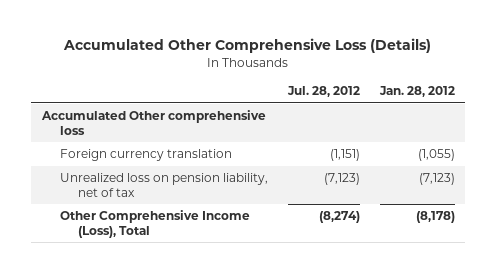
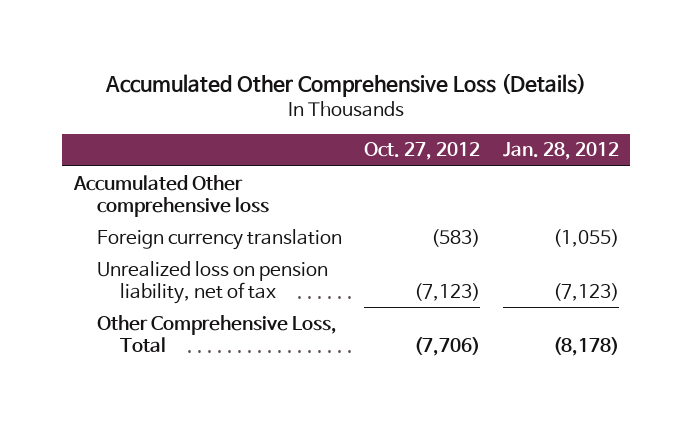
[286,86,360,98] Jul. 28, 2012 -> none
none -> [364,142,481,161] Oct. 27, 2012
[59,210,250,238] Other Comprehensive Income (Loss), Total -> [97,314,338,352] Other Comprehensive Loss, Total

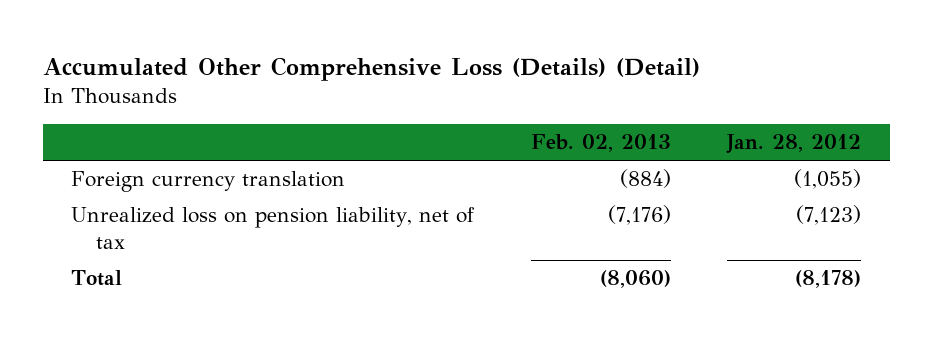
[105,72,587,97] Accumulated Other Comprehensive Loss (Details) -> [42,56,700,81] Accumulated Other Comprehensive Loss (Details) (Detail)
[364,142,481,161] Oct. 27, 2012 -> none
none -> [530,134,671,153] Feb. 02, 2013
[72,174,270,217] Accumulated Other comprehensive loss -> none
[97,314,338,352] Other Comprehensive Loss, Total -> [70,270,122,287] Total

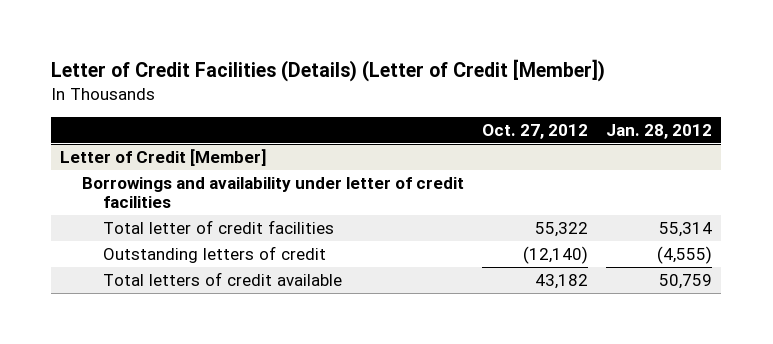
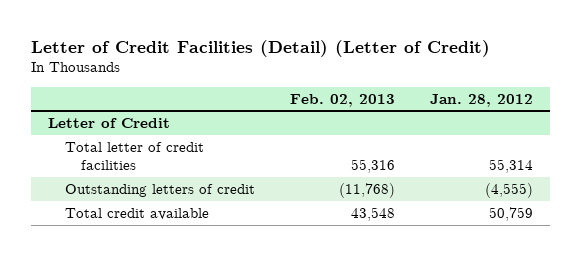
[51,59,606,83] Letter of Credit Facilities (Details) (Letter of Credit [Member]) -> [30,39,490,57] Letter of Credit Facilities (Detail) (Letter of Credit)
[482,123,589,139] Oct. 27, 2012 -> none
none -> [289,93,395,107] Feb. 02, 2013
[81,176,464,209] Borrowings and availability under letter of credit facilities -> none
[60,148,268,166] Letter of Credit [Member] -> [48,117,171,128] Letter of Credit
[103,271,343,286] Total letters of credit available -> [64,207,209,220] Total credit available

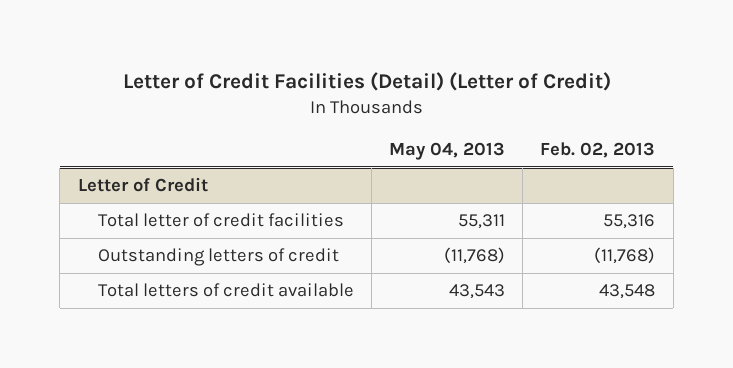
[429,93,533,107] Jan. 28, 2012 -> none
none -> [389,141,506,160] May 04, 2013
[64,207,209,220] Total credit available -> [97,283,354,298] Total letters of credit available

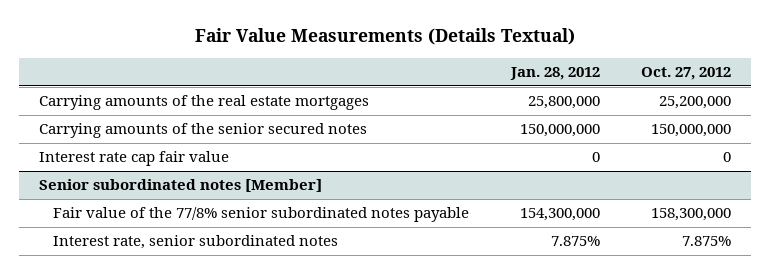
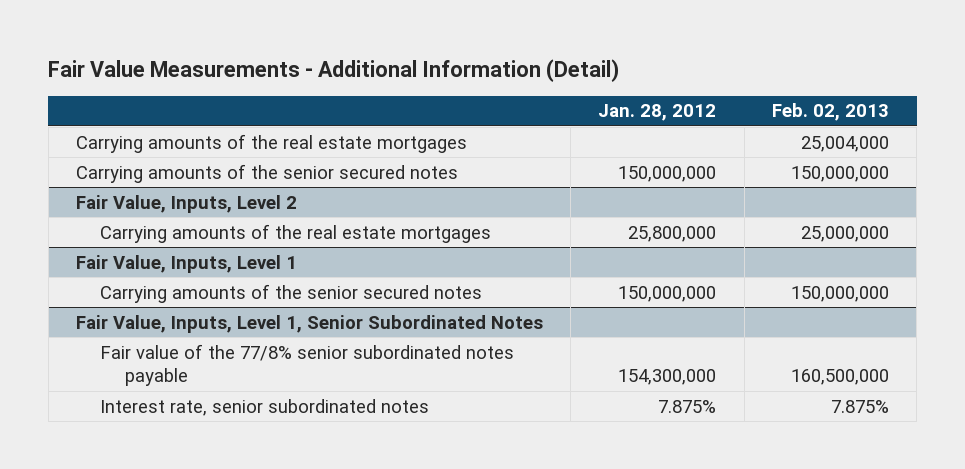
[195,28,576,46] Fair Value Measurements (Details Textual) -> [48,59,620,83] Fair Value Measurements - Additional Information (Detail)
[640,67,731,81] Oct. 27, 2012 -> none
none -> [772,103,890,122] Feb. 02, 2013
none -> [75,133,467,153] Carrying amounts of the real estate mortgages
none -> [75,163,458,183] Carrying amounts of the senior secured notes
none -> [75,194,297,213] Fair Value, Inputs, Level 2
none -> [75,254,297,273] Fair Value, Inputs, Level 1
[39,151,230,167] Interest rate cap fair value -> none
[39,179,323,193] Senior subordinated notes [Member] -> none
none -> [75,314,543,333] Fair Value, Inputs, Level 1, Senior Subordinated Notes

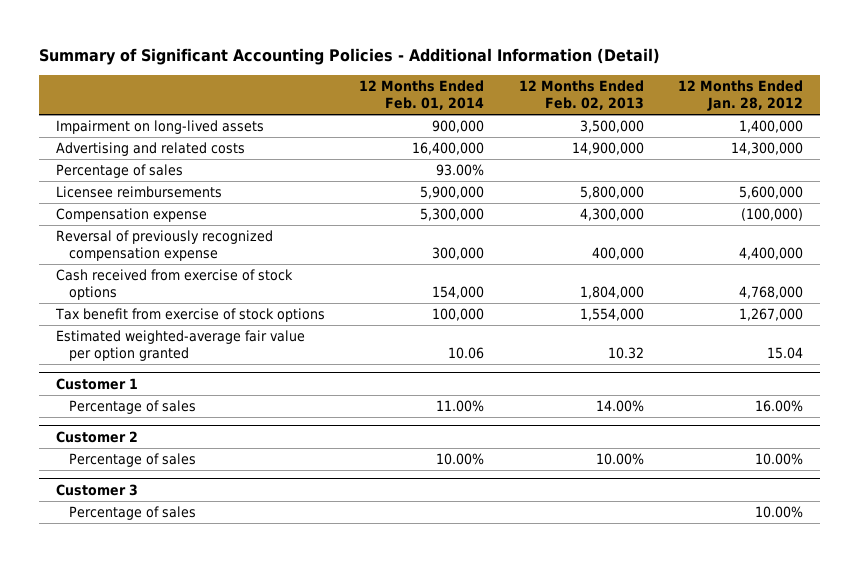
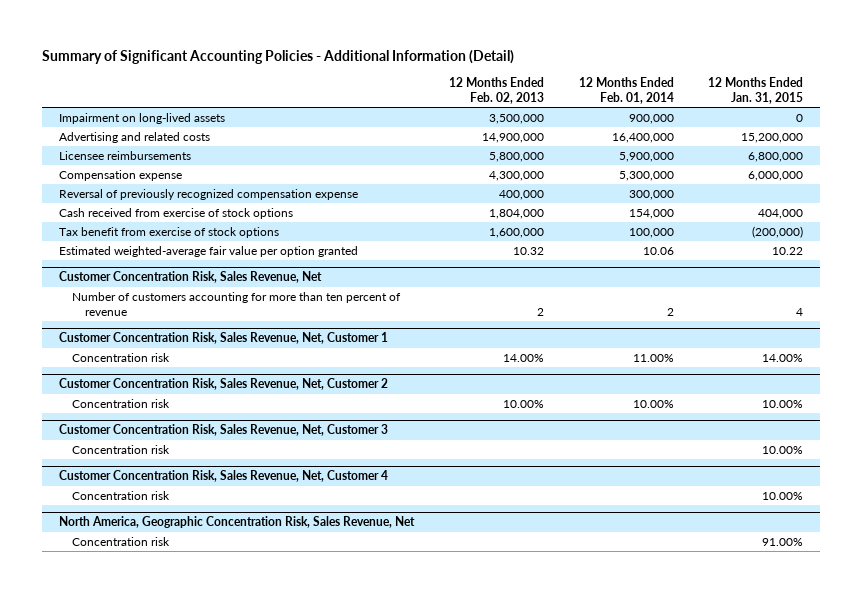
[678,80,804,112] 12 Months Ended Jan. 28, 2012 -> none
none -> [708,77,804,105] 12 Months Ended Jan. 31, 2015
[55,164,183,179] Percentage of sales -> none
[579,308,644,322] 1,554,000 -> [489,227,545,238] 1,600,000
[55,377,138,390] Customer 1 -> none
[55,430,138,443] Customer 2 -> none
[68,453,196,468] Percentage of sales -> none
[55,483,138,496] Customer 3 -> none
[68,506,196,521] Percentage of sales -> none
none -> [59,271,323,284] Customer Concentration Risk, Sales Revenue, Net
none -> [72,291,402,316] Number of customers accounting for more than ten percent of revenue
none -> [59,332,389,345] Customer Concentration Risk, Sales Revenue, Net, Customer 1
[68,400,196,415] Percentage of sales -> [72,352,171,362] Concentration risk
none -> [59,378,389,391] Customer Concentration Risk, Sales Revenue, Net, Customer 2
none -> [72,398,171,408] Concentration risk
none -> [59,424,389,437] Customer Concentration Risk, Sales Revenue, Net, Customer 3
none -> [72,444,171,454] Concentration risk
none -> [59,470,389,483] Customer Concentration Risk, Sales Revenue, Net, Customer 4
none -> [72,490,171,500] Concentration risk
none -> [59,516,416,529] North America, Geographic Concentration Risk, Sales Revenue, Net
none -> [72,536,171,546] Concentration risk

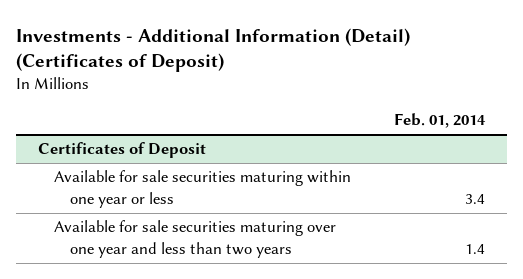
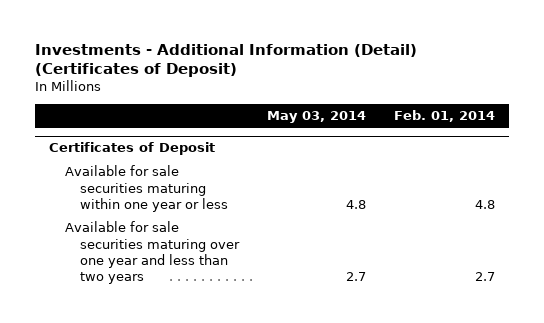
none -> [267,110,367,123] May 03, 2014
[465,193,486,204] 3.4 -> [475,199,496,209] 4.8
[465,243,486,254] 1.4 -> [475,272,496,282] 2.7

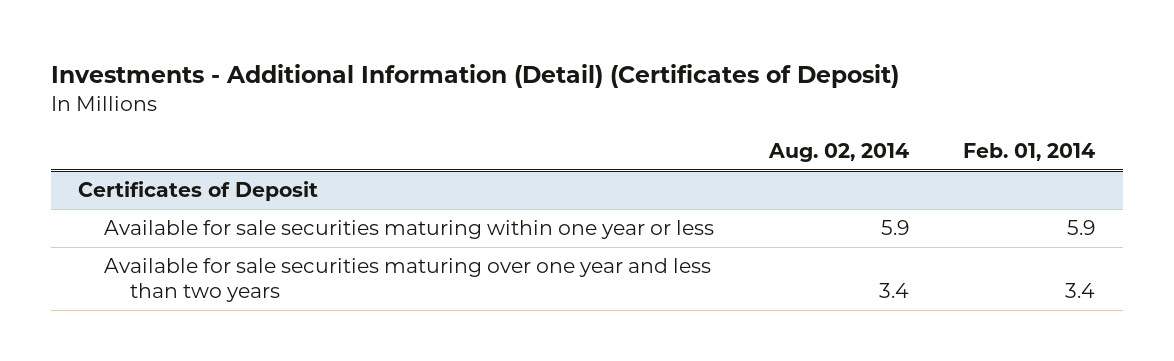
[267,110,367,123] May 03, 2014 -> none
none -> [767,142,909,162] Aug. 02, 2014
[475,199,496,209] 4.8 -> [1067,220,1096,236] 5.9
[475,272,496,282] 2.7 -> [1065,282,1096,298] 3.4

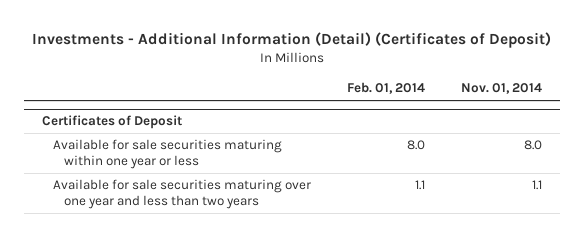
[767,142,909,162] Aug. 02, 2014 -> none
none -> [460,83,542,95] Nov. 01, 2014
[1067,220,1096,236] 5.9 -> [406,140,425,151] 8.0
[1065,282,1096,298] 3.4 -> [414,180,425,191] 1.1

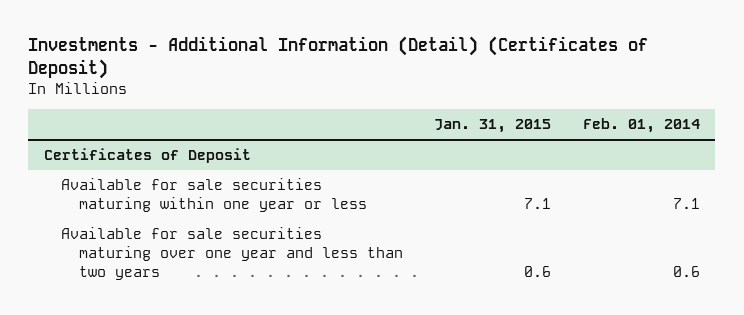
[460,83,542,95] Nov. 01, 2014 -> none
none -> [434,119,552,134] Jan. 31, 2015
[406,140,425,151] 8.0 -> [672,197,700,209] 7.1
[414,180,425,191] 1.1 -> [672,265,700,277] 0.6

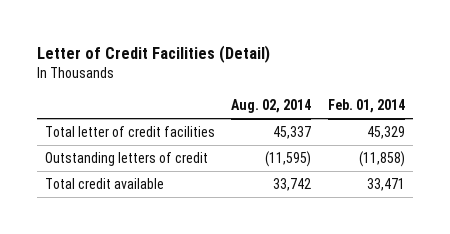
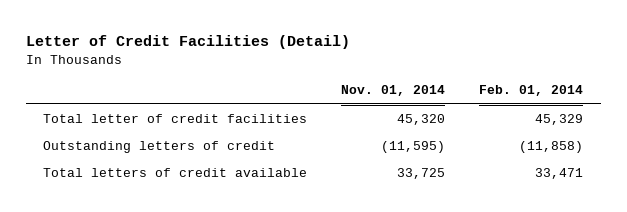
[231,99,312,114] Aug. 02, 2014 -> none
none -> [341,85,446,97] Nov. 01, 2014
[45,178,165,190] Total credit available -> [43,167,308,177] Total letters of credit available

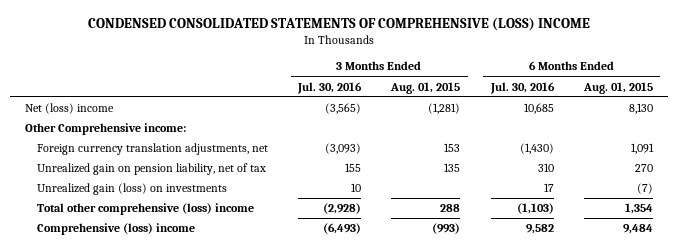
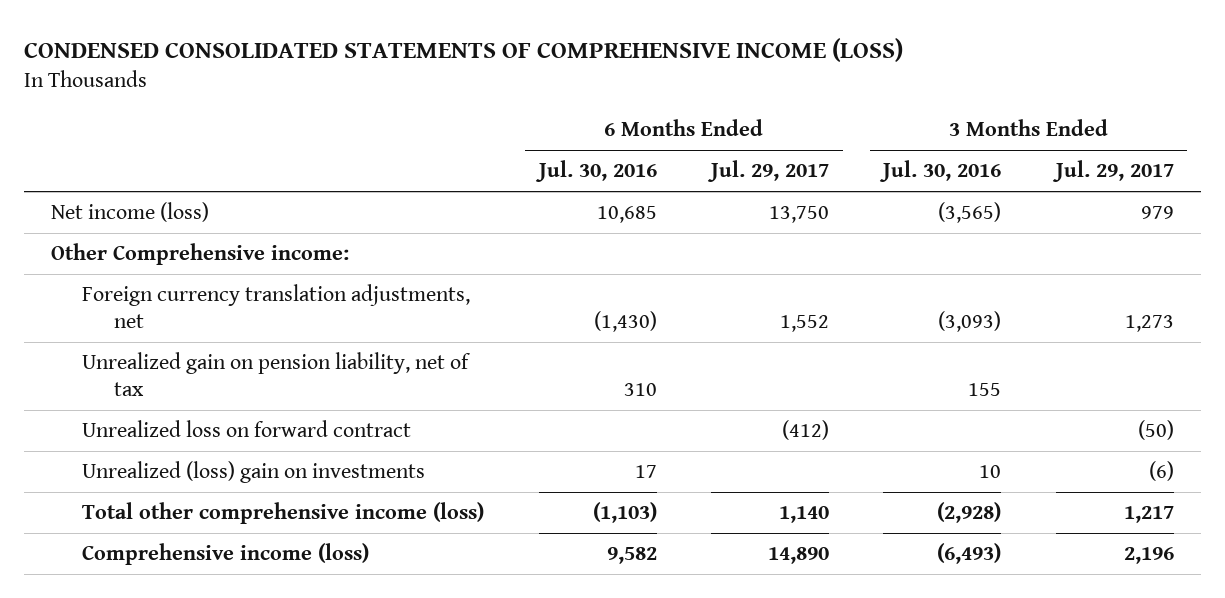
[87,17,590,32] CONDENSED CONSOLIDATED STATEMENTS OF COMPREHENSIVE (LOSS) INCOME -> [23,37,903,62] CONDENSED CONSOLIDATED STATEMENTS OF COMPREHENSIVE INCOME (LOSS)
[390,81,461,94] Aug. 01, 2015 -> none
[582,81,653,94] Aug. 01, 2015 -> none
none -> [706,160,829,183] Jul. 29, 2017
none -> [1051,160,1174,183] Jul. 29, 2017
[24,103,114,115] Net (loss) income -> [50,202,209,223] Net income (loss)
none -> [82,420,412,438] Unrealized loss on forward contract
[37,183,228,196] Unrealized gain (loss) on investments -> [82,461,426,484] Unrealized (loss) gain on investments
[37,203,255,216] Total other comprehensive (loss) income -> [82,502,485,525] Total other comprehensive income (loss)
[37,223,196,236] Comprehensive (loss) income -> [82,543,370,566] Comprehensive income (loss)

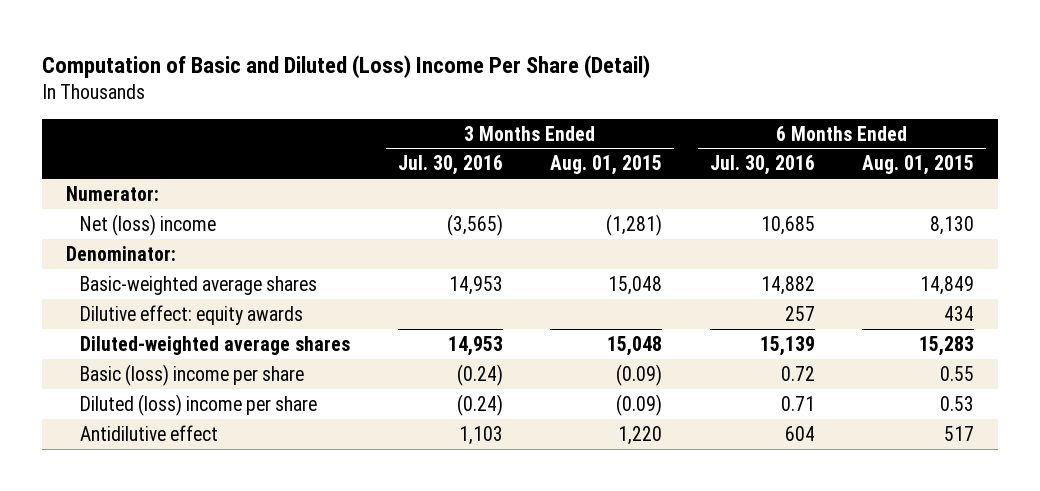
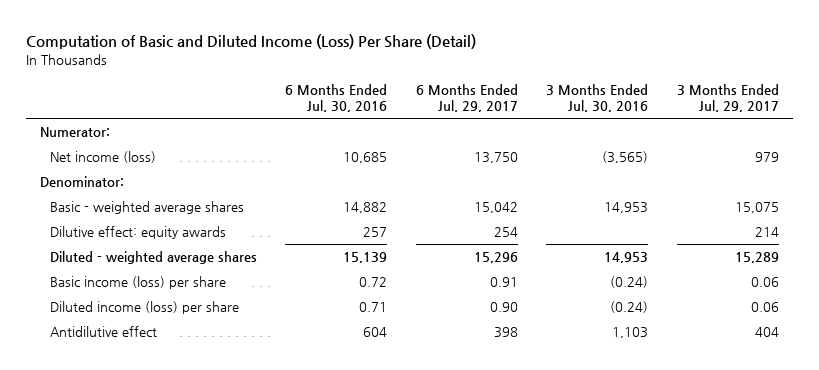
[42,54,651,78] Computation of Basic and Diluted (Loss) Income Per Share (Detail) -> [26,34,477,50] Computation of Basic and Diluted Income (Loss) Per Share (Detail)
[550,155,663,176] Aug. 01, 2015 -> none
[862,155,975,176] Aug. 01, 2015 -> none
none -> [415,84,518,113] 6 Months Ended Jul. 29, 2017
none -> [676,84,779,113] 3 Months Ended Jul. 29, 2017
[80,213,217,236] Net (loss) income -> [49,150,156,163] Net income (loss)
[80,275,318,295] Basic-weighted average shares -> [49,200,244,214] Basic - weighted average shares
[80,335,351,355] Diluted-weighted average shares -> [49,250,257,264] Diluted - weighted average shares
[80,363,305,386] Basic (loss) income per share -> [49,275,226,289] Basic income (loss) per share
[80,393,318,416] Diluted (loss) income per share -> [49,300,239,314] Diluted income (loss) per share

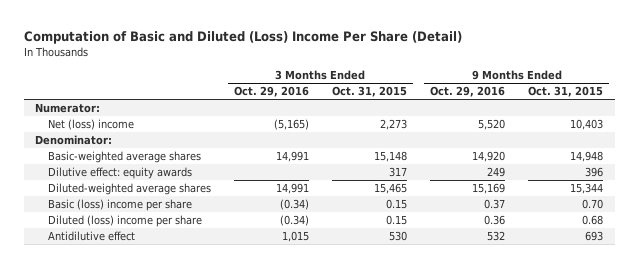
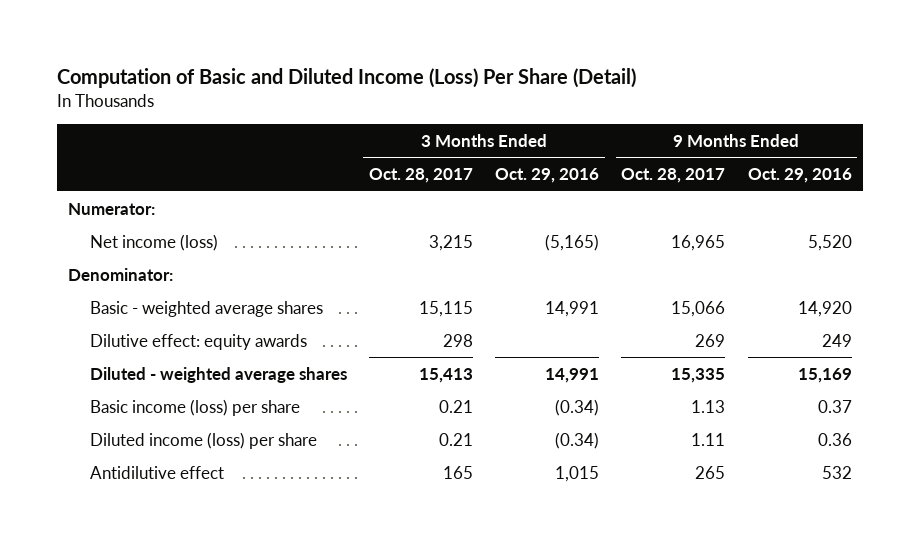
[23,31,462,45] Computation of Basic and Diluted (Loss) Income Per Share (Detail) -> [57,67,637,88] Computation of Basic and Diluted Income (Loss) Per Share (Detail)
[332,86,408,98] Oct. 31, 2015 -> none
[528,86,604,98] Oct. 31, 2015 -> none
none -> [368,168,473,184] Oct. 28, 2017
none -> [621,168,726,184] Oct. 28, 2017
[47,119,134,131] Net (loss) income -> [89,233,218,251] Net income (loss)
[47,151,201,164] Basic-weighted average shares -> [89,300,323,317] Basic - weighted average shares
[47,183,211,196] Diluted-weighted average shares -> [89,366,347,383] Diluted - weighted average shares
[47,199,192,212] Basic (loss) income per share -> [89,398,300,416] Basic income (loss) per share
[47,215,202,228] Diluted (loss) income per share -> [89,431,317,449] Diluted income (loss) per share

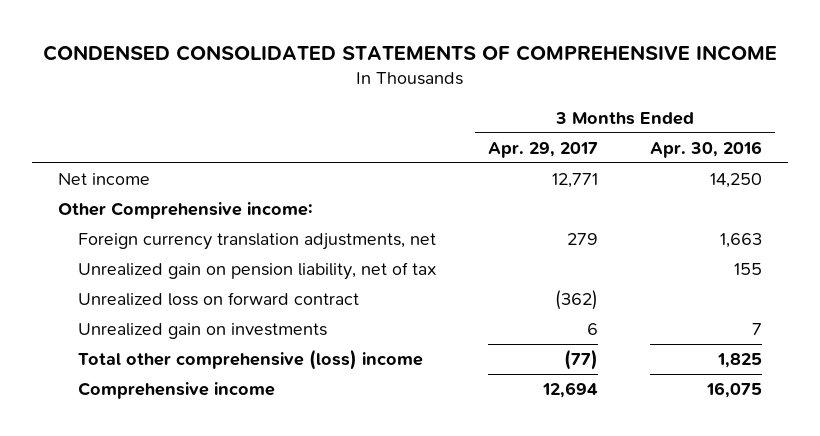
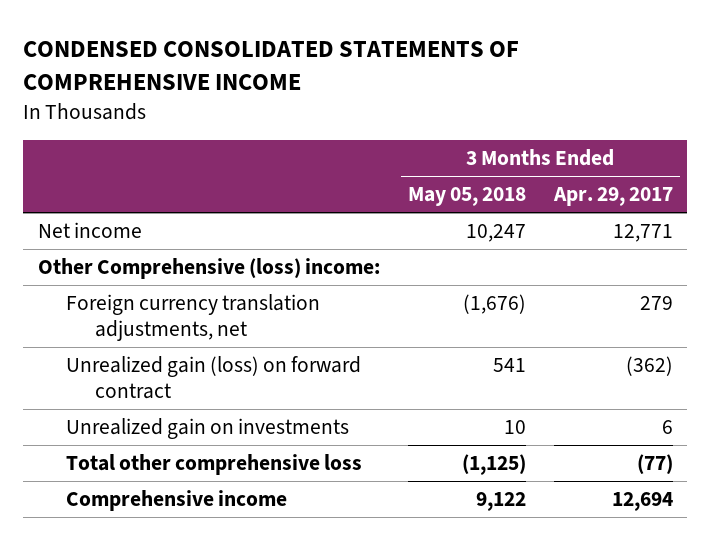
[649,140,762,158] Apr. 30, 2016 -> none
none -> [407,187,526,207] May 05, 2018
[58,202,314,220] Other Comprehensive income: -> [37,258,380,280] Other Comprehensive (loss) income:
[77,262,436,281] Unrealized gain on pension liability, net of tax -> none
[77,292,359,307] Unrealized loss on forward contract -> [66,356,362,399] Unrealized gain (loss) on forward contract
[77,349,423,371] Total other comprehensive (loss) income -> [66,454,363,476] Total other comprehensive loss

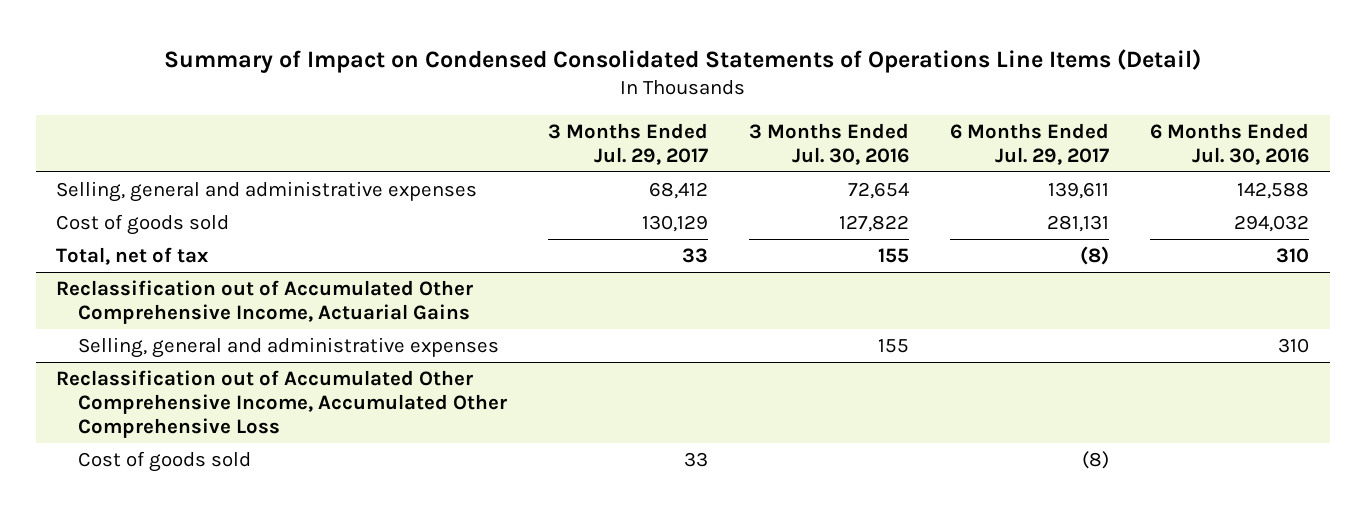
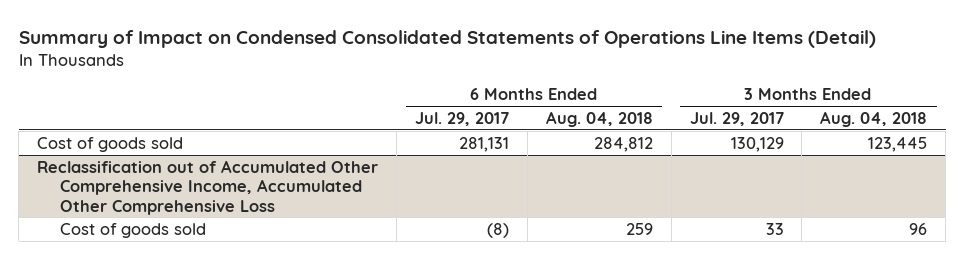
[749,122,910,165] 3 Months Ended Jul. 30, 2016 -> none
[1150,122,1310,165] 6 Months Ended Jul. 30, 2016 -> none
none -> [545,110,653,127] Aug. 04, 2018
none -> [820,110,928,127] Aug. 04, 2018
[56,181,478,203] Selling, general and administrative expenses -> none
[56,247,209,266] Total, net of tax -> none
[56,280,474,324] Reclassification out of Accumulated Other Comprehensive Income, Actuarial Gains -> none
[77,337,499,359] Selling, general and administrative expenses -> none

